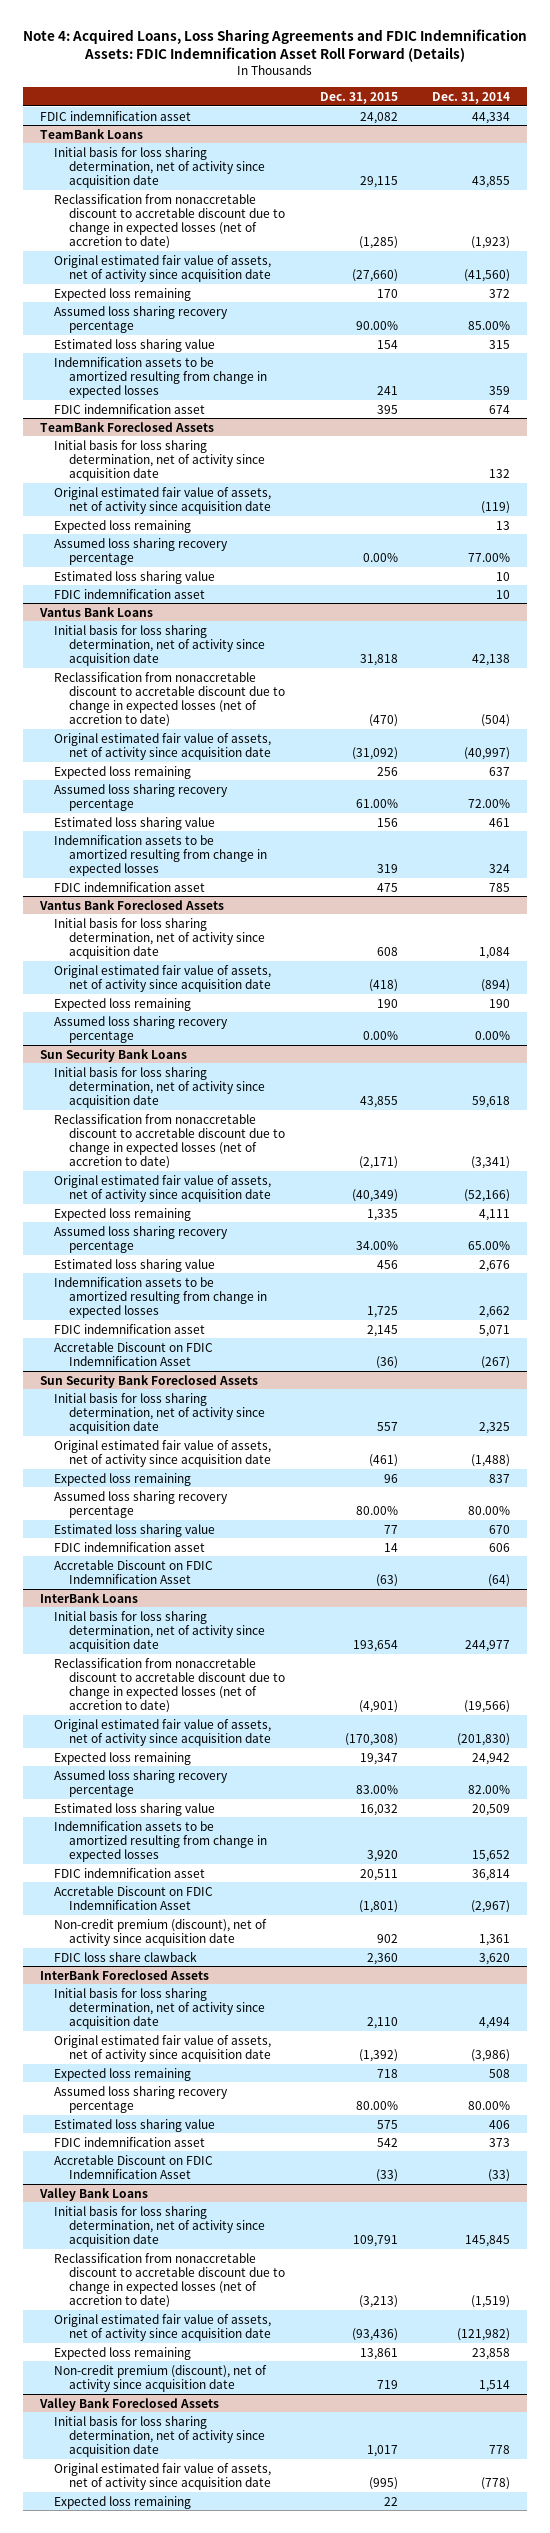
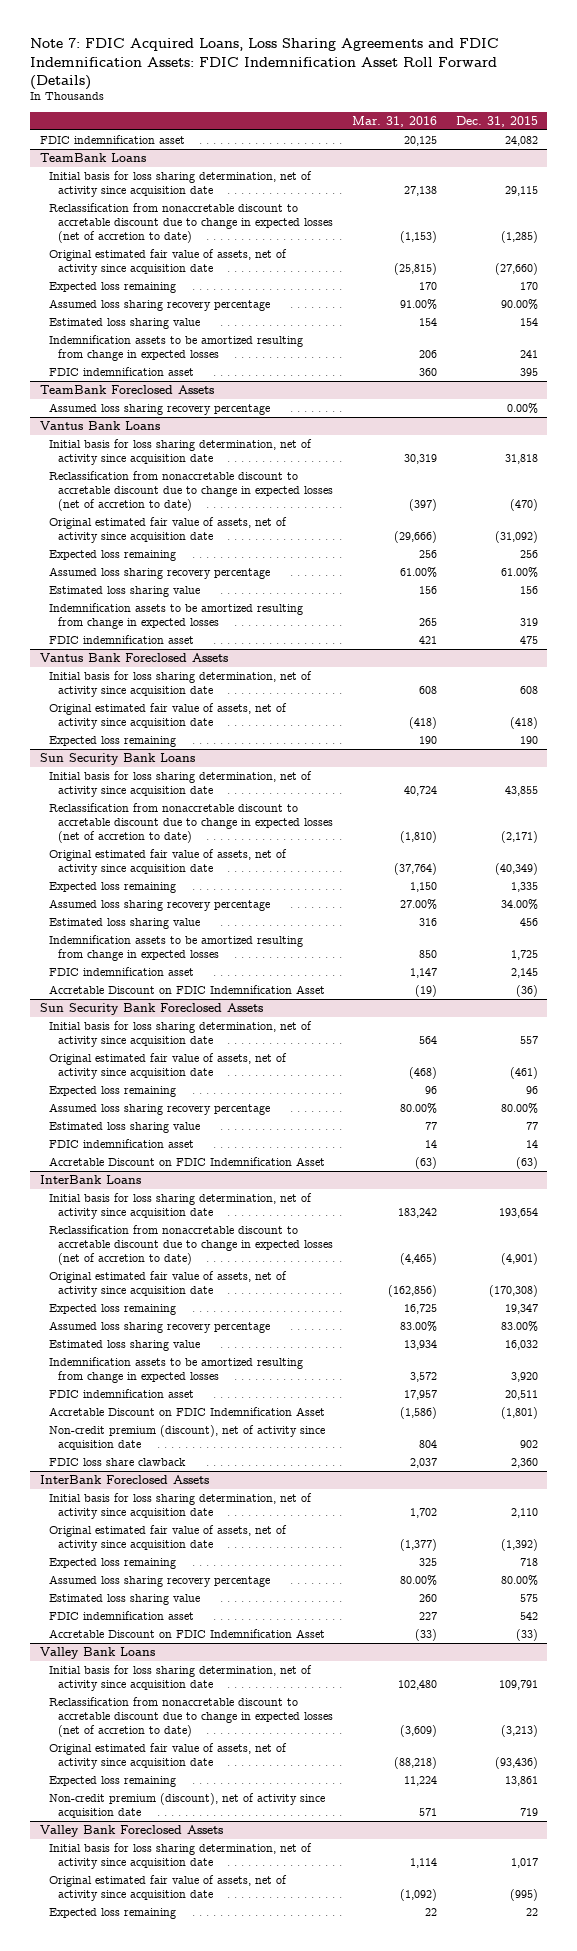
[22,28,527,63] Note 4: Acquired Loans, Loss Sharing Agreements and FDIC Indemnification Assets: FDIC Indemnification Asset Roll Forward (Details) -> [30,38,500,90] Note 7: FDIC Acquired Loans, Loss Sharing Agreements and FDIC Indemnification Assets: FDIC Indemnification Asset Roll Forward (Details)
[432,91,511,104] Dec. 31, 2014 -> none
none -> [351,115,437,127] Mar. 31, 2016
[54,439,265,481] Initial basis for loss sharing determination, net of activity since acquisition date -> none
[54,486,272,514] Original estimated fair value of assets, net of activity since acquisition date -> none
[54,519,192,533] Expected loss remaining -> none
[54,570,216,584] Estimated loss sharing value -> none
[54,588,206,599] FDIC indemnification asset -> none
[54,1015,229,1043] Assumed loss sharing recovery percentage -> none

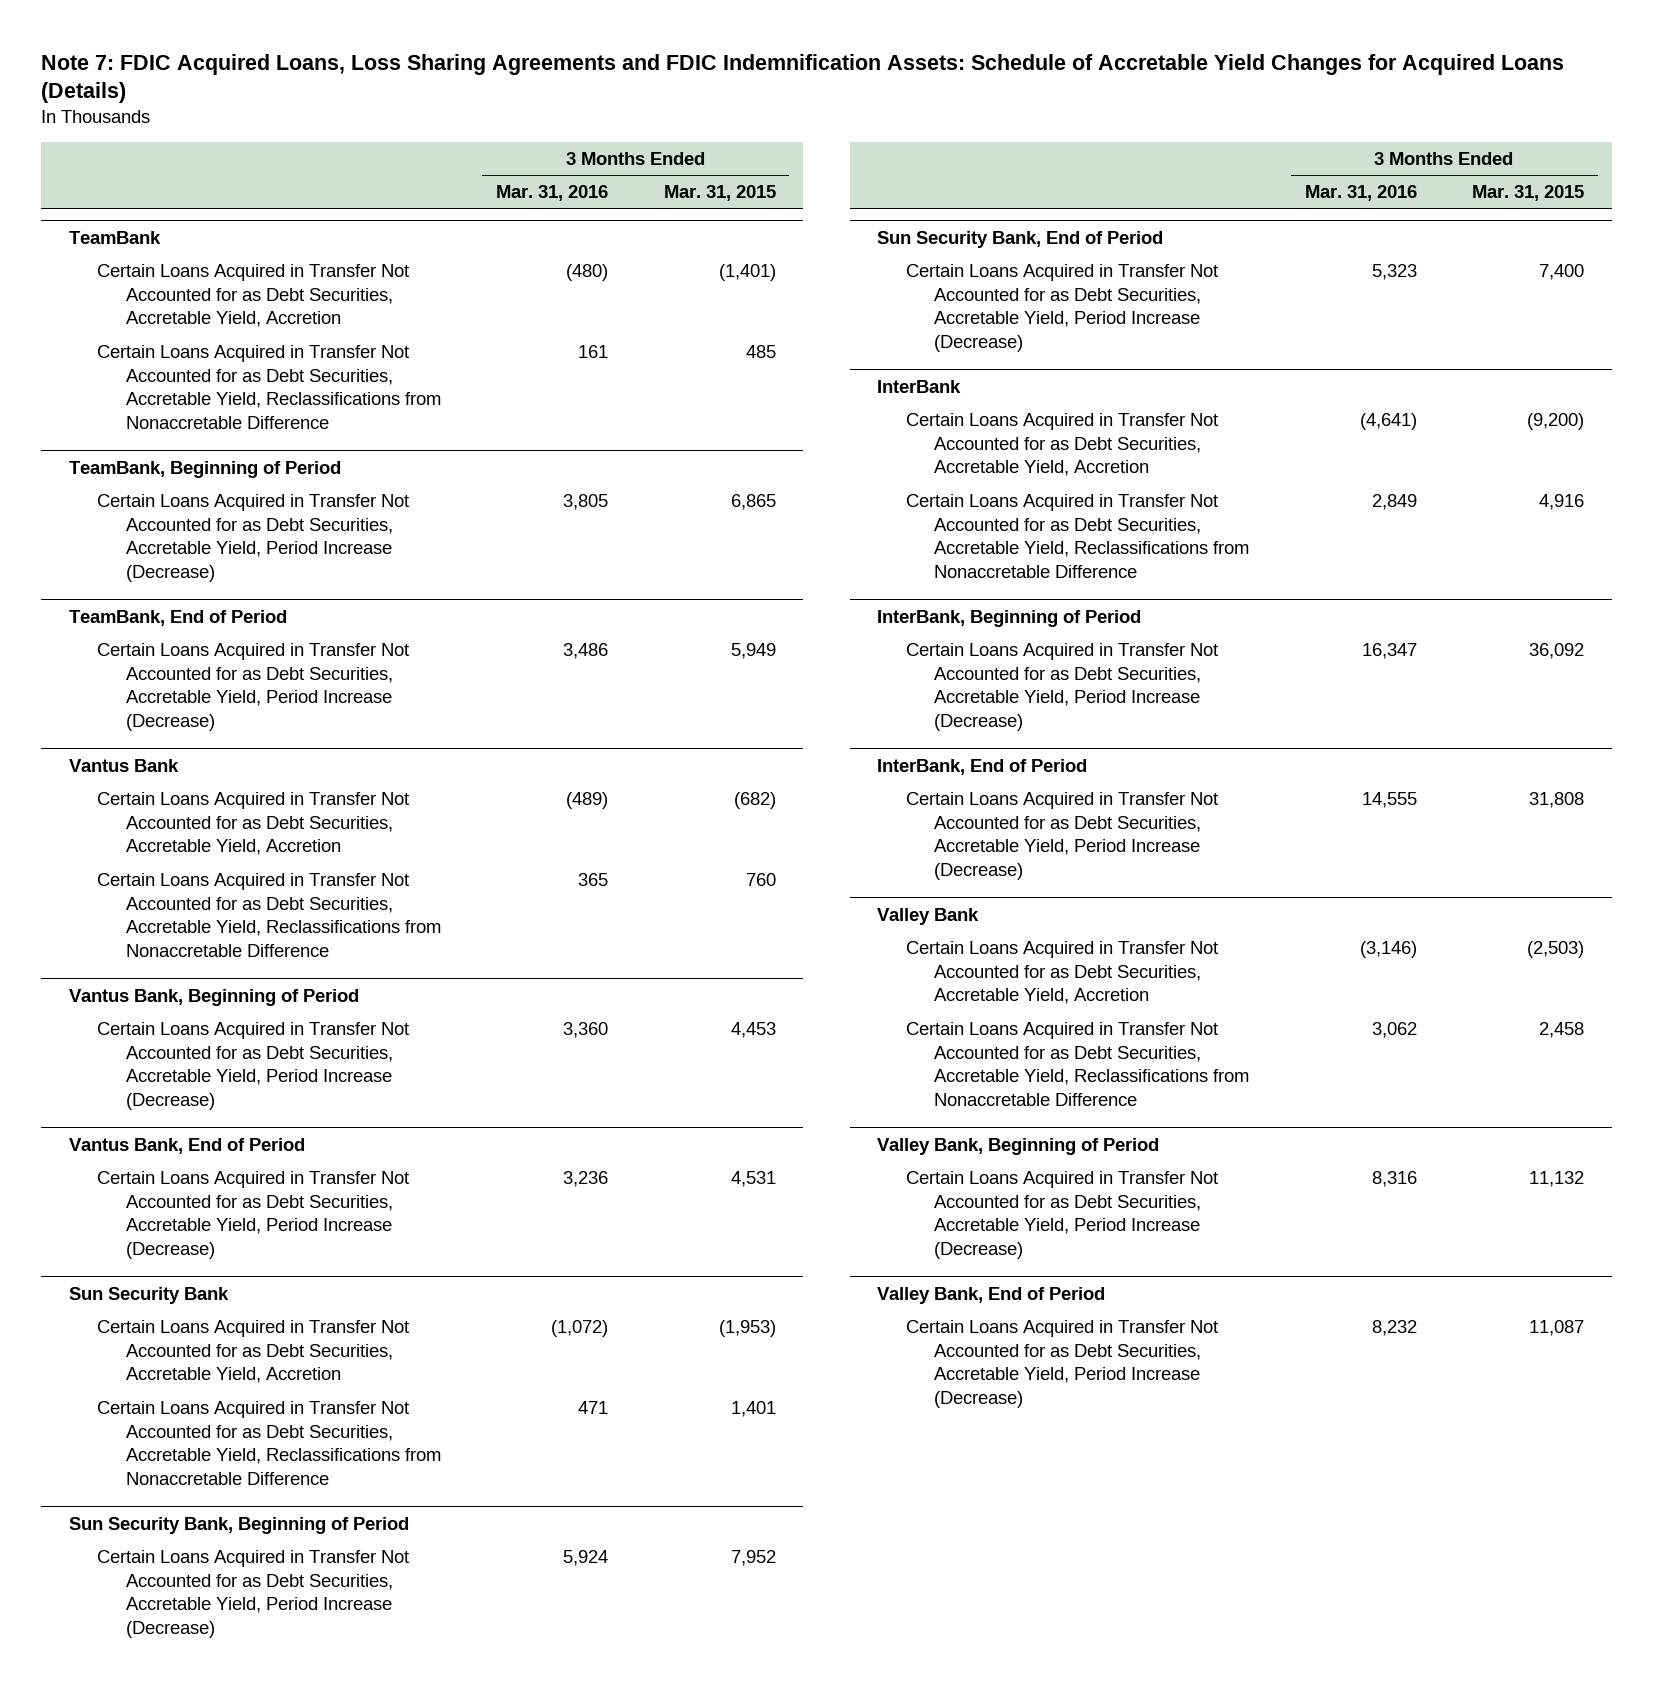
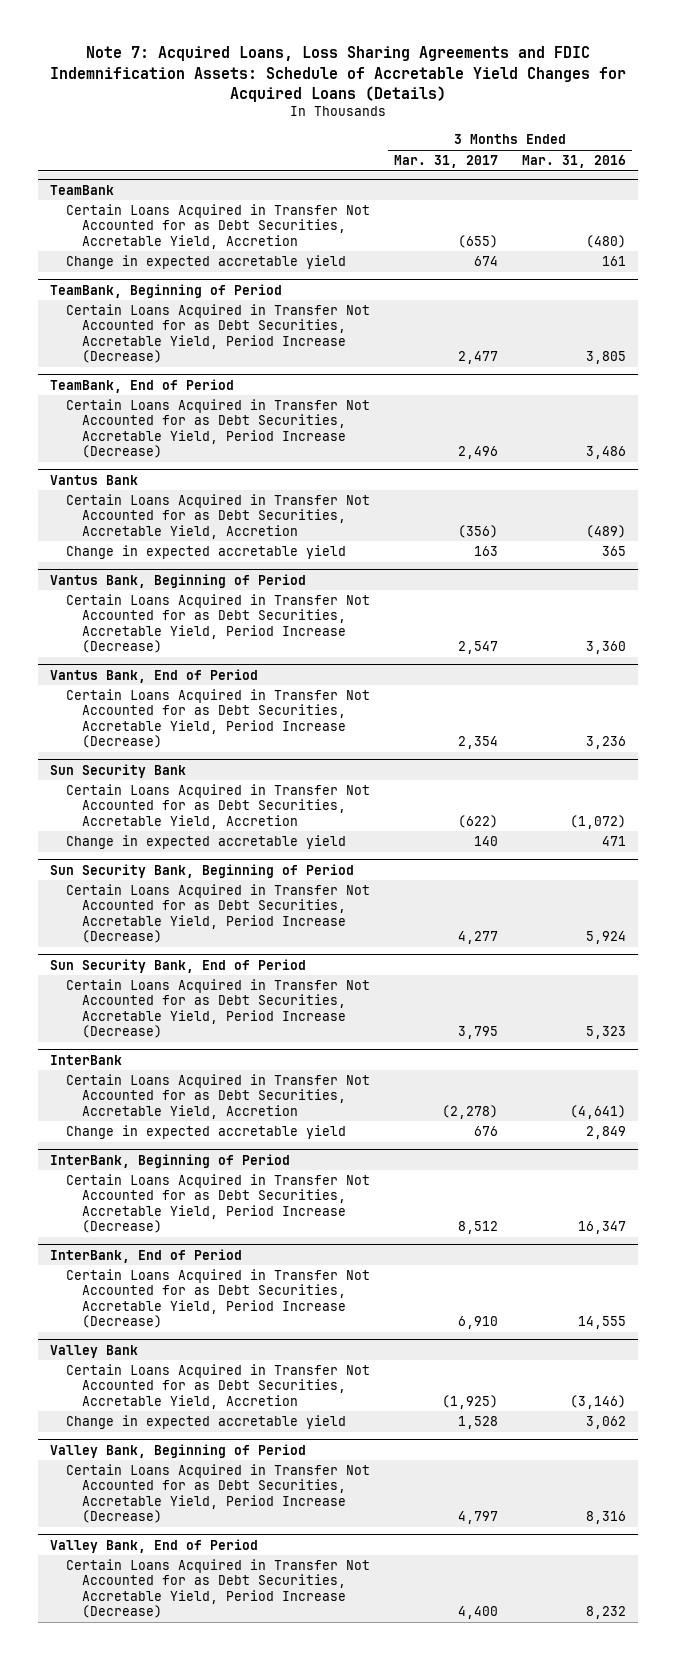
[40,53,1564,104] Note 7: FDIC Acquired Loans, Loss Sharing Agreements and FDIC Indemnification Assets: Schedule of Accretable Yield Changes for Acquired Loans (Details) -> [50,46,627,102] Note 7: Acquired Loans, Loss Sharing Agreements and FDIC Indemnification Assets: Schedule of Accretable Yield Changes for Acquired Loans (Details)
[663,185,776,202] Mar. 31, 2015 -> none
none -> [394,155,499,169] Mar. 31, 2017
[97,345,441,430] Certain Loans Acquired in Transfer Not Accounted for as Debt Securities, Accretable Yield, Reclassifications from Nonaccretable Difference -> [66,255,347,270] Change in expected accretable yield
[97,873,441,958] Certain Loans Acquired in Transfer Not Accounted for as Debt Securities, Accretable Yield, Reclassifications from Nonaccretable Difference -> [66,545,347,560] Change in expected accretable yield
[97,1401,441,1486] Certain Loans Acquired in Transfer Not Accounted for as Debt Securities, Accretable Yield, Reclassifications from Nonaccretable Difference -> [66,835,347,850] Change in expected accretable yield
[905,494,1250,579] Certain Loans Acquired in Transfer Not Accounted for as Debt Securities, Accretable Yield, Reclassifications from Nonaccretable Difference -> [66,1125,347,1140] Change in expected accretable yield
[905,1022,1250,1107] Certain Loans Acquired in Transfer Not Accounted for as Debt Securities, Accretable Yield, Reclassifications from Nonaccretable Difference -> [66,1415,347,1430] Change in expected accretable yield

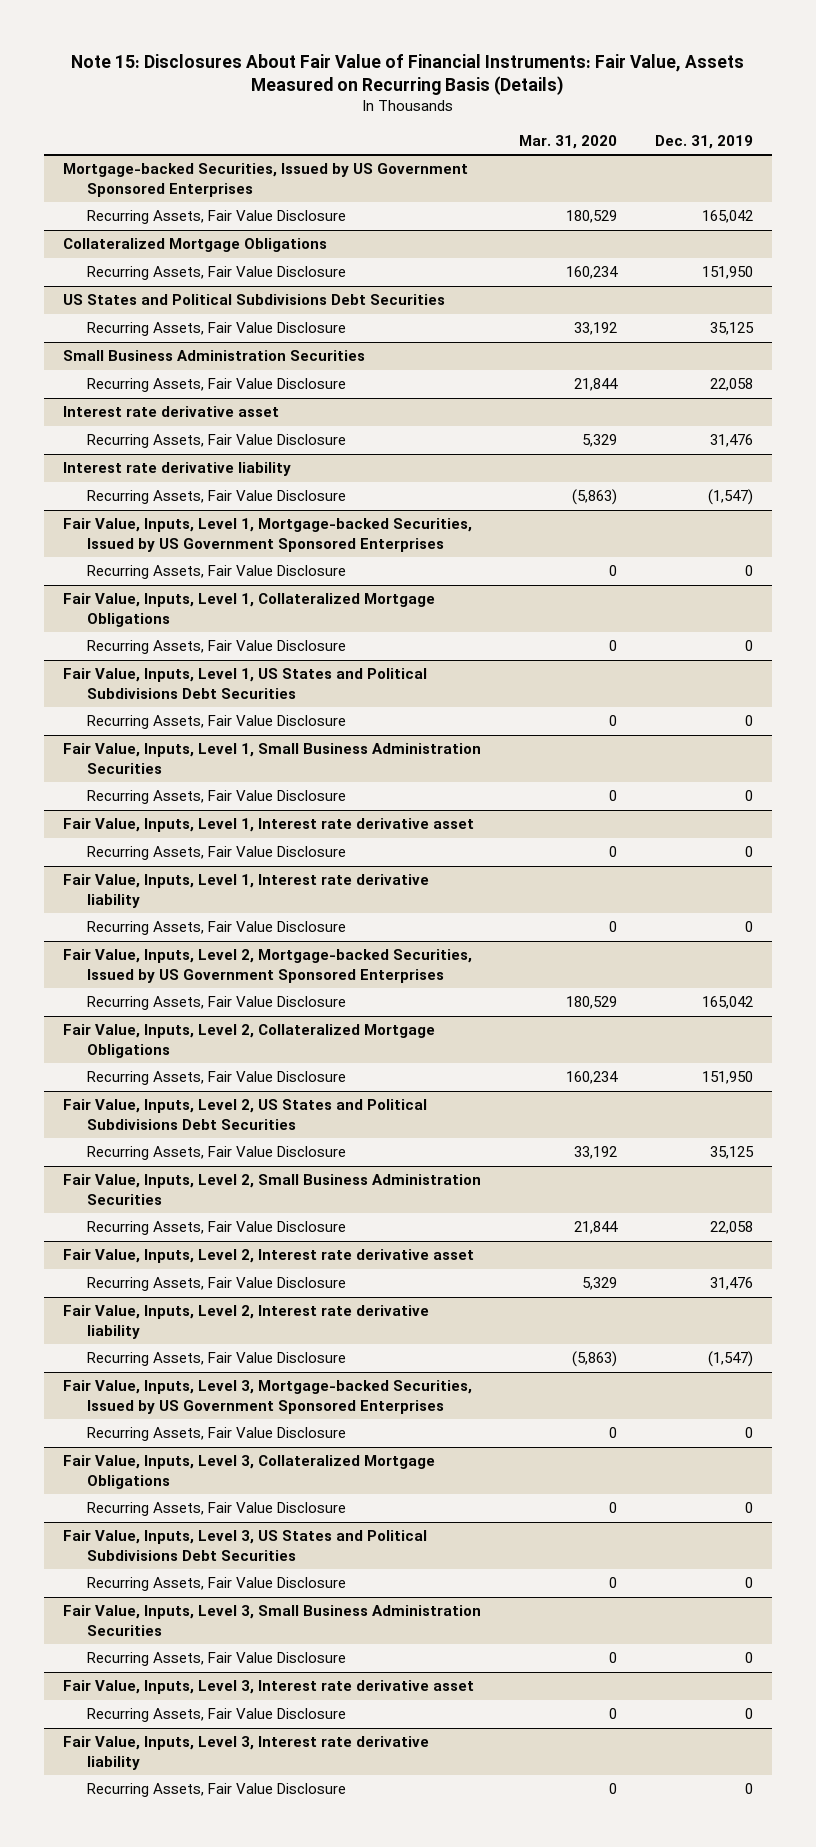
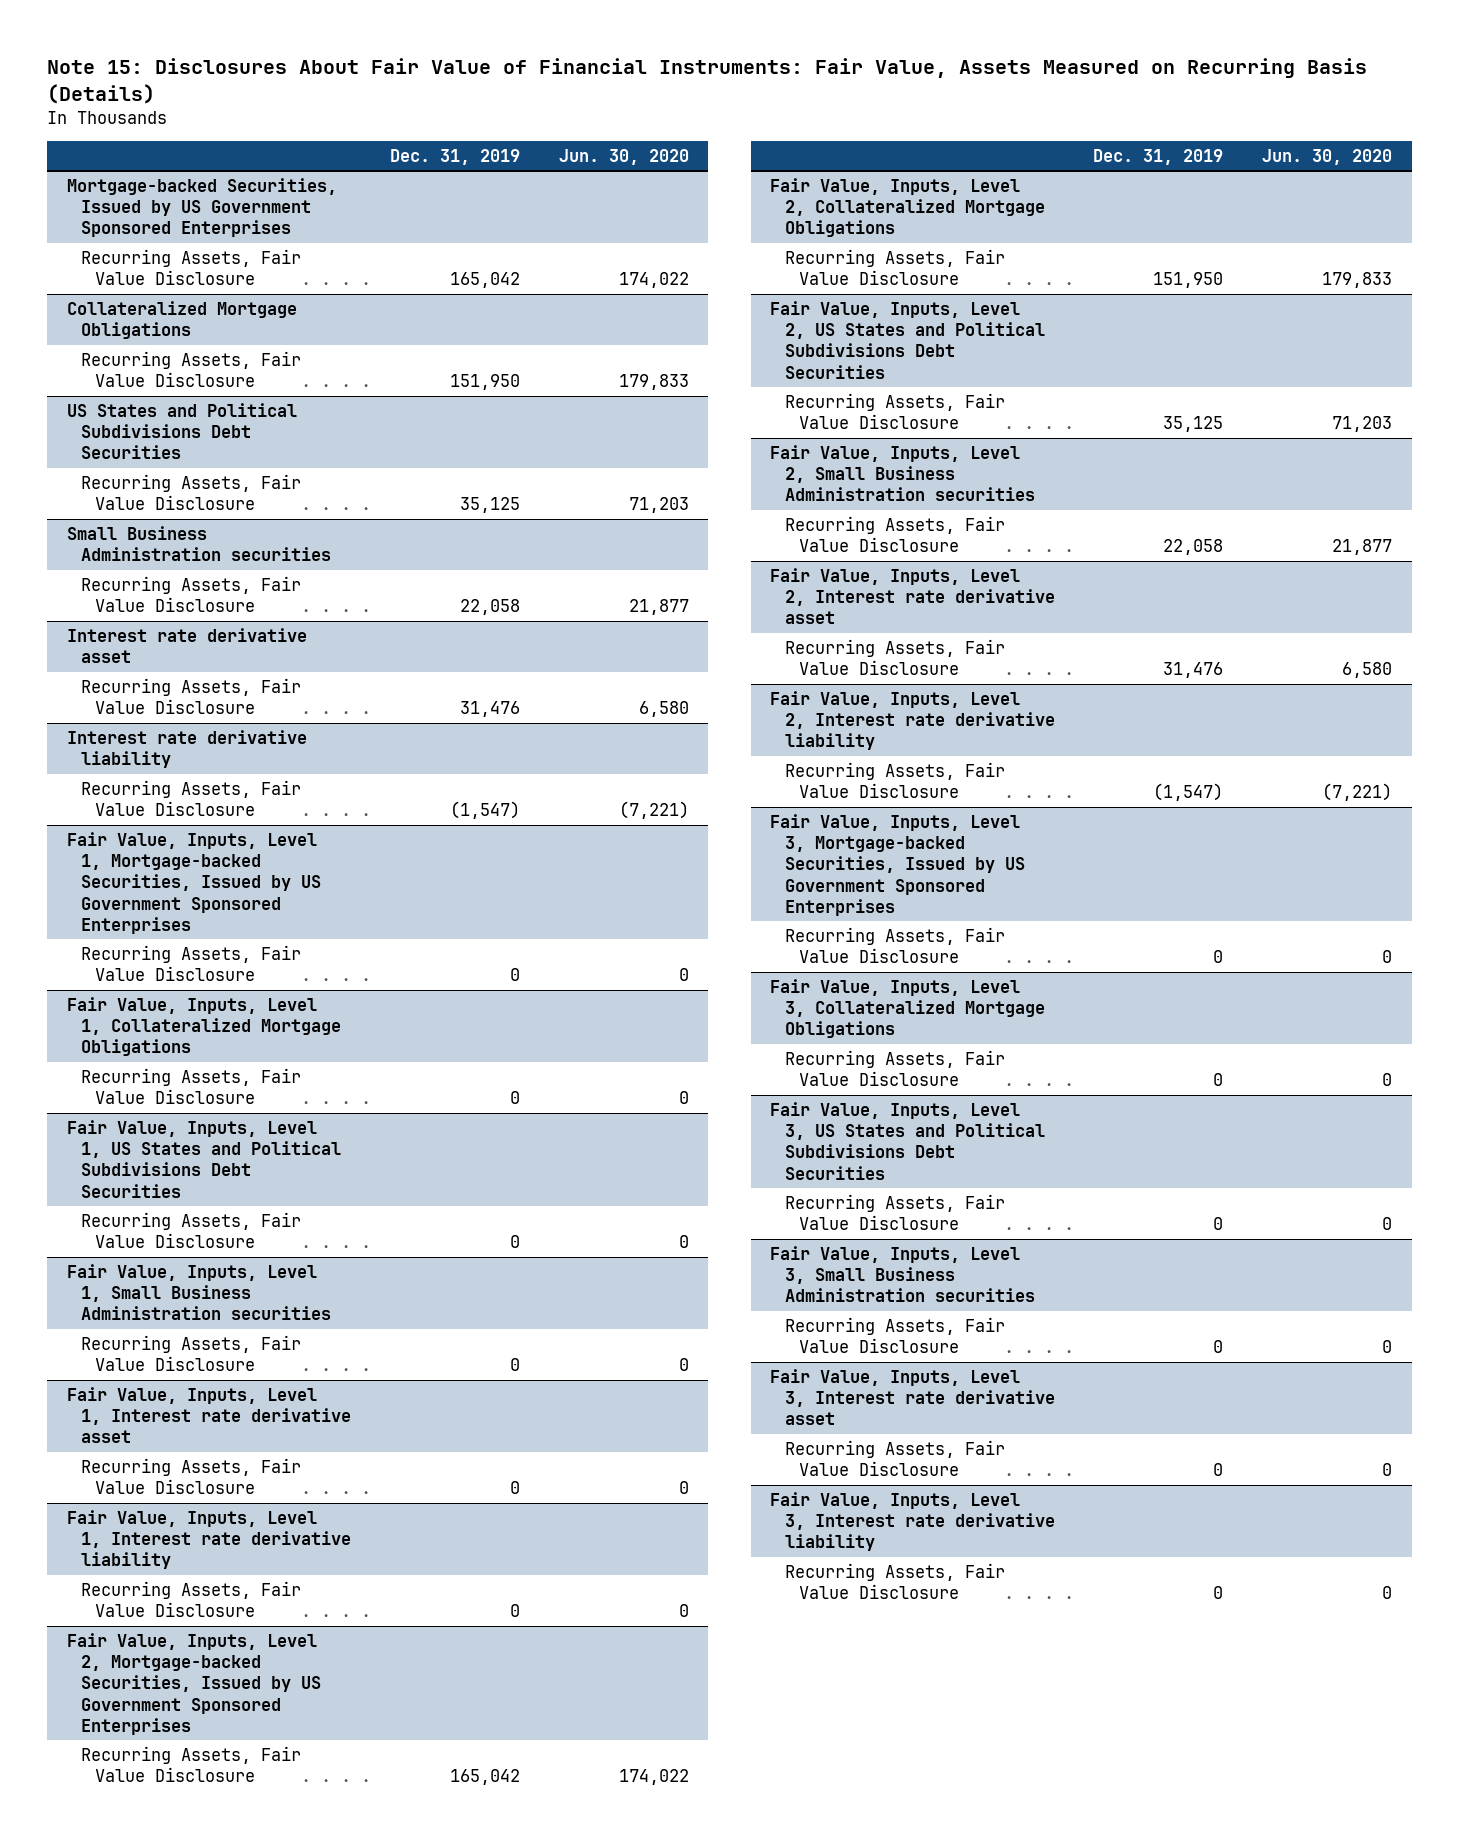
[519,134,618,149] Mar. 31, 2020 -> none
none -> [558,148,689,165] Jun. 30, 2020
[63,350,366,362] Small Business Administration Securities -> [66,525,332,562] Small Business Administration securities
[63,743,482,774] Fair Value, Inputs, Level 1, Small Business Administration Securities -> [66,1263,332,1321] Fair Value, Inputs, Level 1, Small Business Administration securities
[63,1174,482,1205] Fair Value, Inputs, Level 2, Small Business Administration Securities -> [770,444,1035,502] Fair Value, Inputs, Level 2, Small Business Administration securities
[63,1605,482,1636] Fair Value, Inputs, Level 3, Small Business Administration Securities -> [770,1245,1035,1303] Fair Value, Inputs, Level 3, Small Business Administration securities

